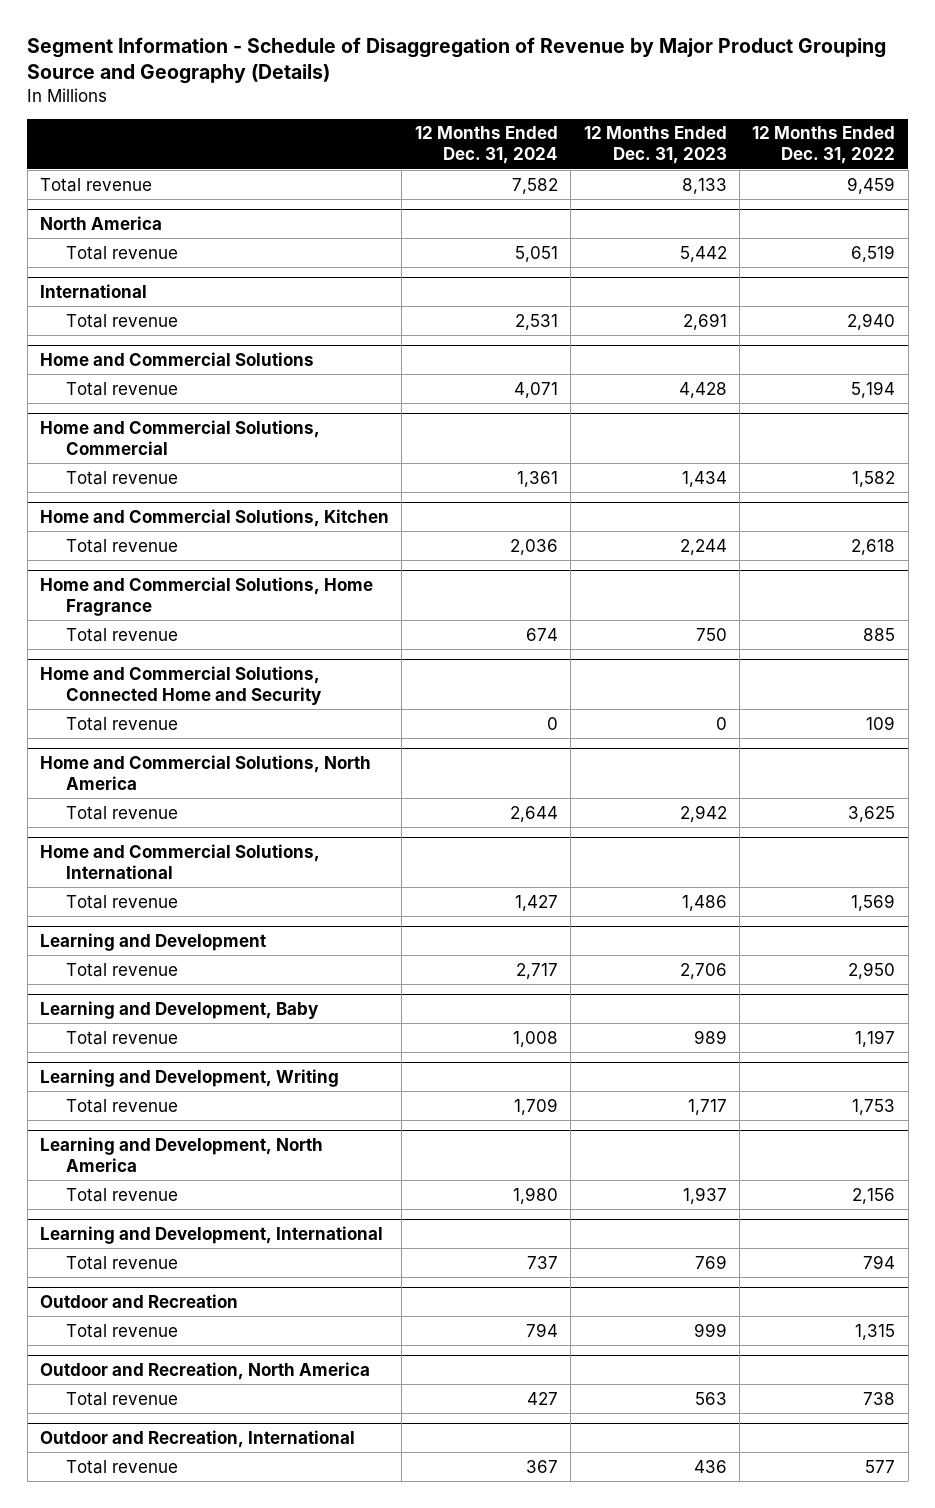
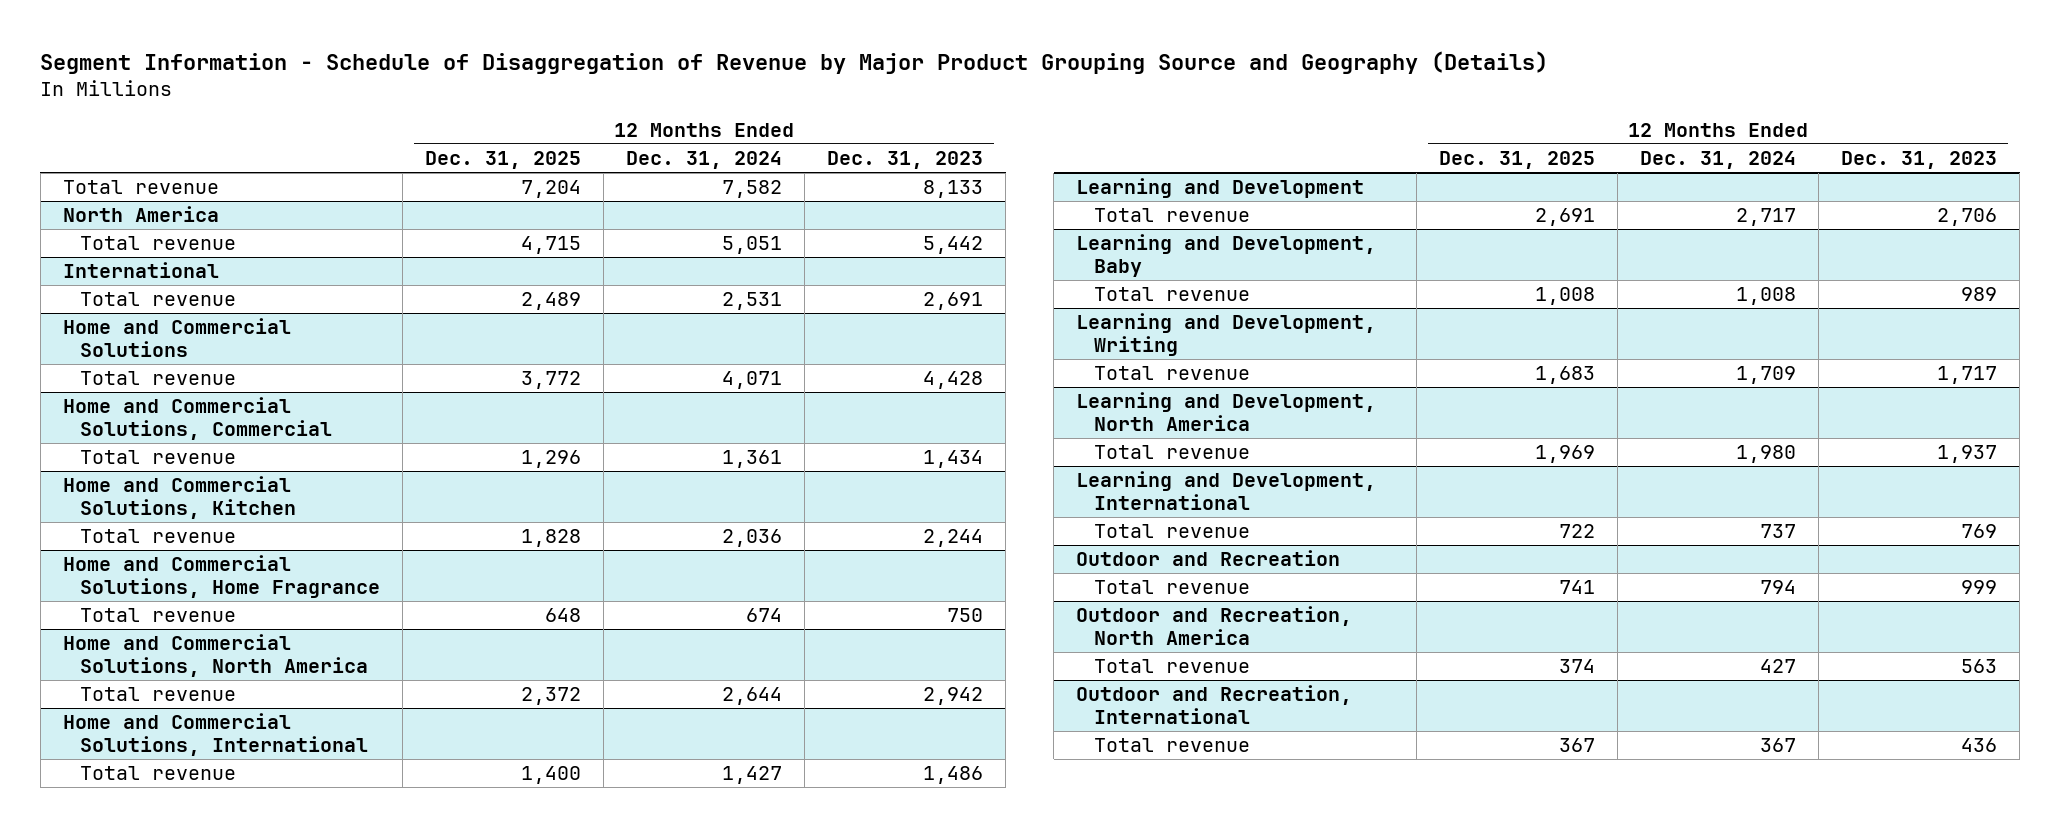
[752,126,896,165] 12 Months Ended Dec. 31, 2022 -> none
none -> [424,151,581,170] Dec. 31, 2025
[39,666,322,706] Home and Commercial Solutions, Connected Home and Security -> none
[66,716,179,731] Total revenue -> none

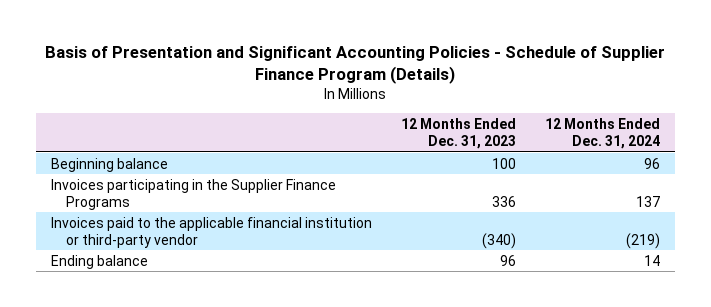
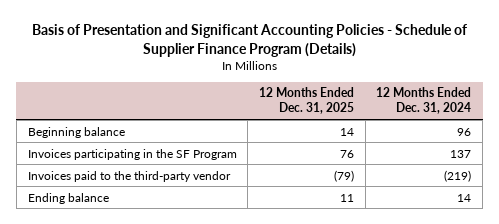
[400,118,516,150] 12 Months Ended Dec. 31, 2023 -> none
none -> [259,87,355,115] 12 Months Ended Dec. 31, 2025
[50,178,336,210] Invoices participating in the Supplier Finance Programs -> [27,148,237,160] Invoices participating in the SF Program
[50,216,372,248] Invoices paid to the applicable financial institution or third-party vendor -> [27,170,231,182] Invoices paid to the third-party vendor

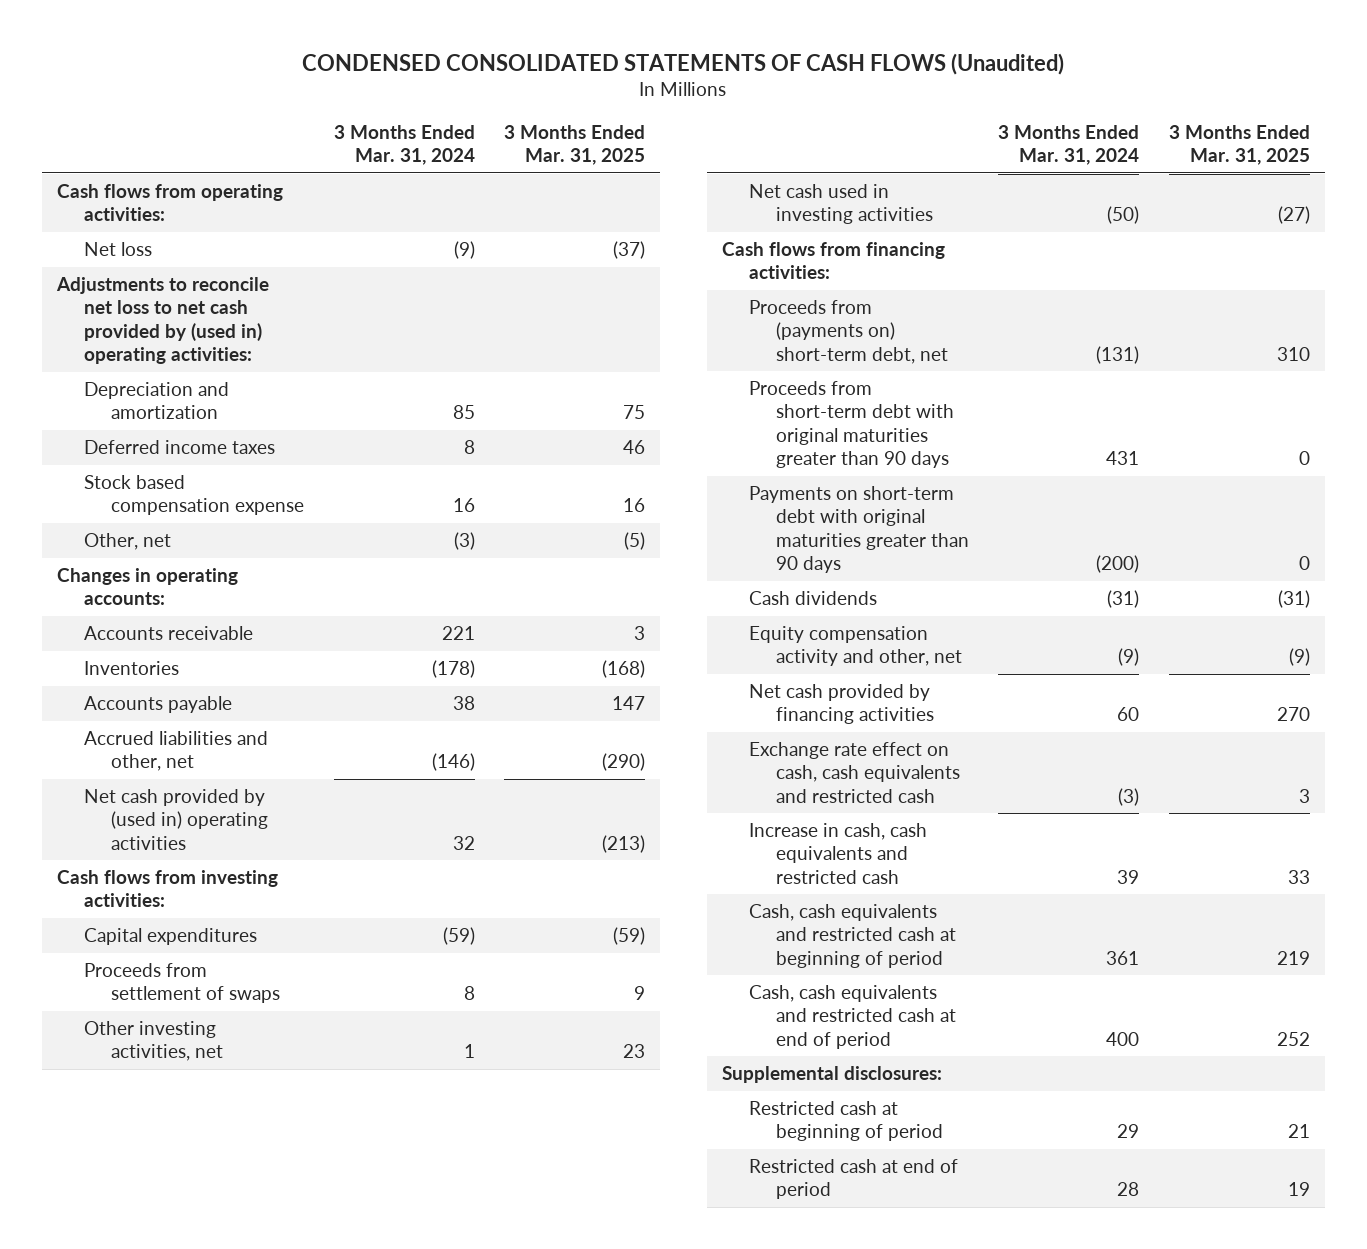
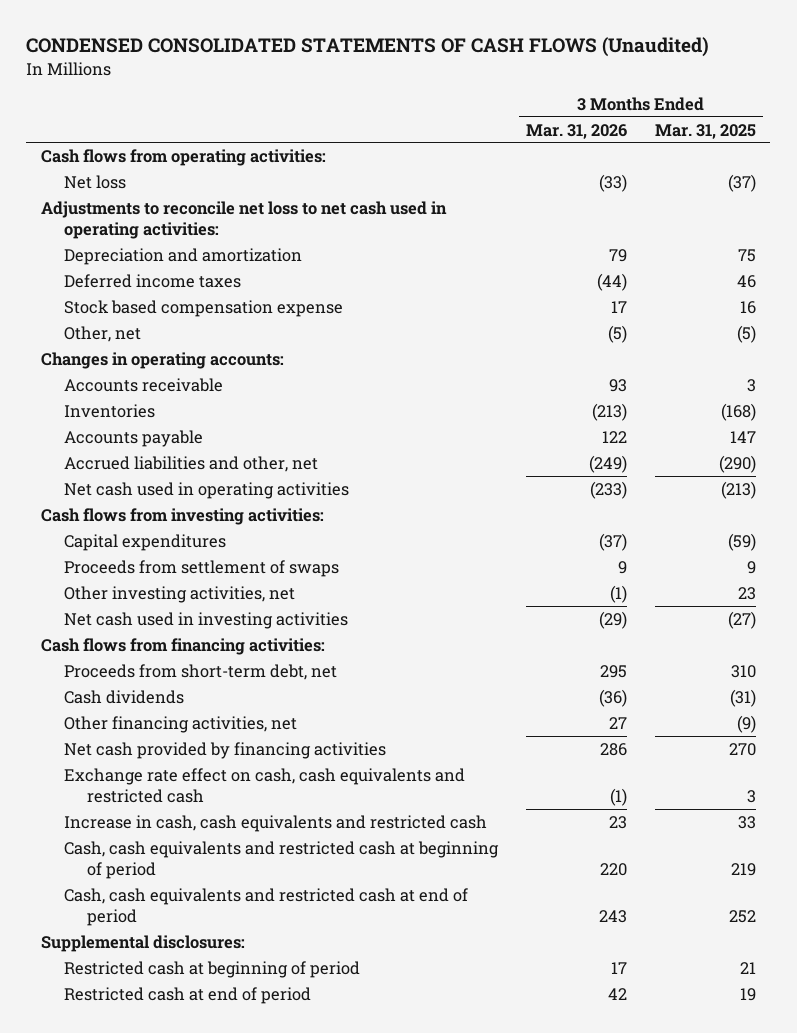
[333,124,475,166] 3 Months Ended Mar. 31, 2024 -> none
none -> [525,123,627,139] Mar. 31, 2026
[55,277,269,364] Adjustments to reconcile net loss to net cash provided by (used in) operating activities: -> [40,200,447,239] Adjustments to reconcile net loss to net cash used in operating activities:
[83,789,268,850] Net cash provided by (used in) operating activities -> [63,481,349,499] Net cash used in operating activities
[748,381,954,468] Proceeds from short-term debt with original maturities greater than 90 days -> none
[748,486,969,573] Payments on short-term debt with original maturities greater than 90 days -> none
[748,300,948,364] Proceeds from (payments on) short-term debt, net -> [63,663,337,680] Proceeds from short-term debt, net
[748,626,962,667] Equity compensation activity and other, net -> [63,715,297,733] Other financing activities, net

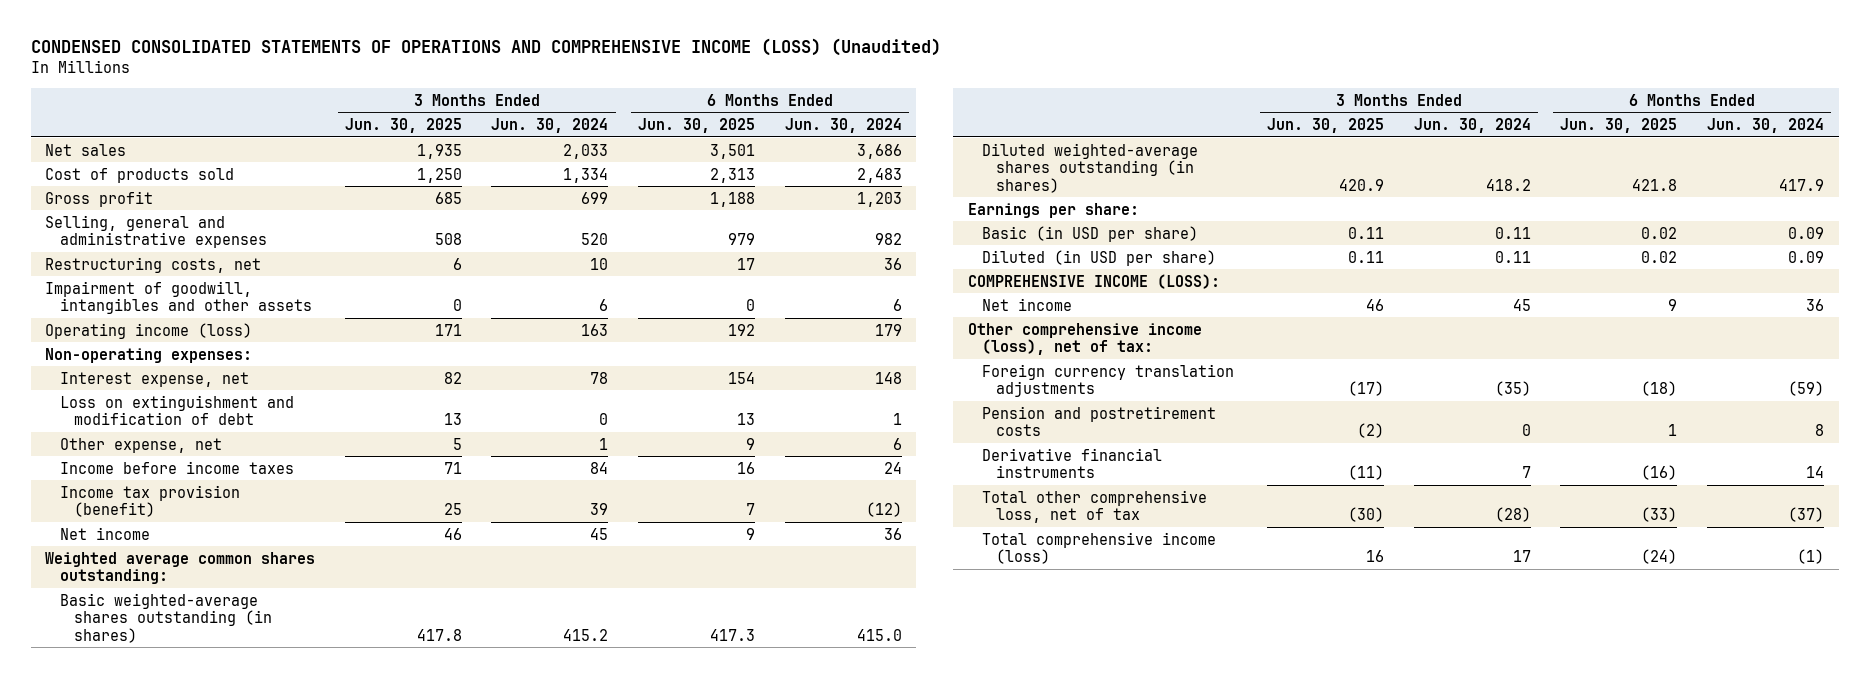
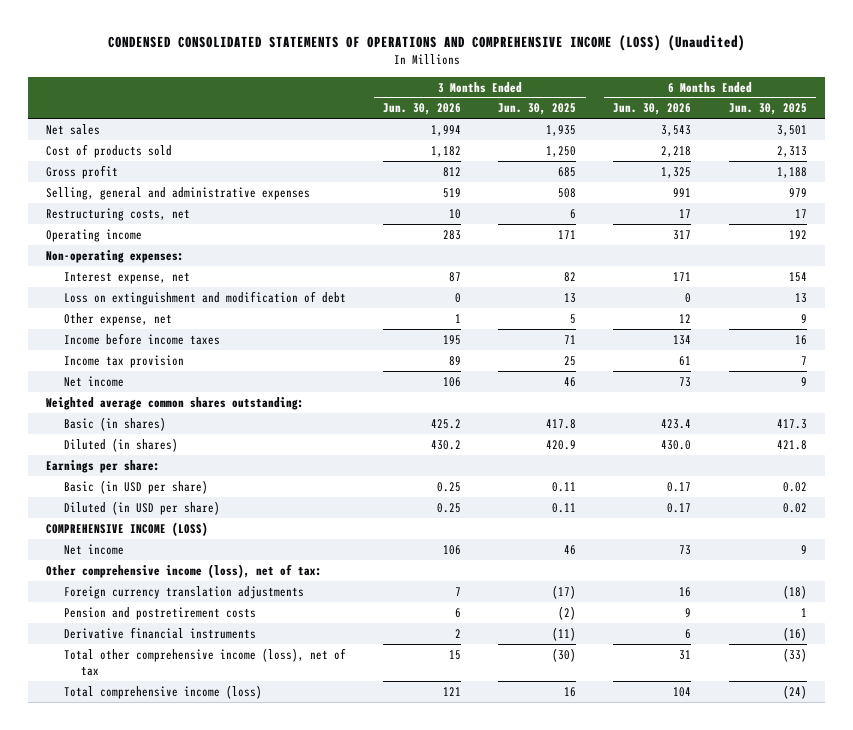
[491,117,609,133] Jun. 30, 2024 -> none
[784,117,902,133] Jun. 30, 2024 -> none
none -> [383,103,462,116] Jun. 30, 2026
none -> [613,103,692,116] Jun. 30, 2026
[45,280,312,315] Impairment of goodwill, intangibles and other assets -> none
[45,322,253,339] Operating income (loss) -> [46,228,143,242] Operating income
[59,484,240,518] Income tax provision (benefit) -> [63,354,184,368] Income tax provision
[59,592,272,643] Basic weighted-average shares outstanding (in shares) -> [63,416,166,431] Basic (in shares)
[982,142,1199,193] Diluted weighted-average shares outstanding (in shares) -> [63,437,178,452] Diluted (in shares)
[967,273,1220,289] COMPREHENSIVE INCOME (LOSS): -> [46,521,209,536] COMPREHENSIVE INCOME (LOSS)
[982,489,1208,524] Total other comprehensive loss, net of tax -> [63,647,346,676] Total other comprehensive income (loss), net of tax

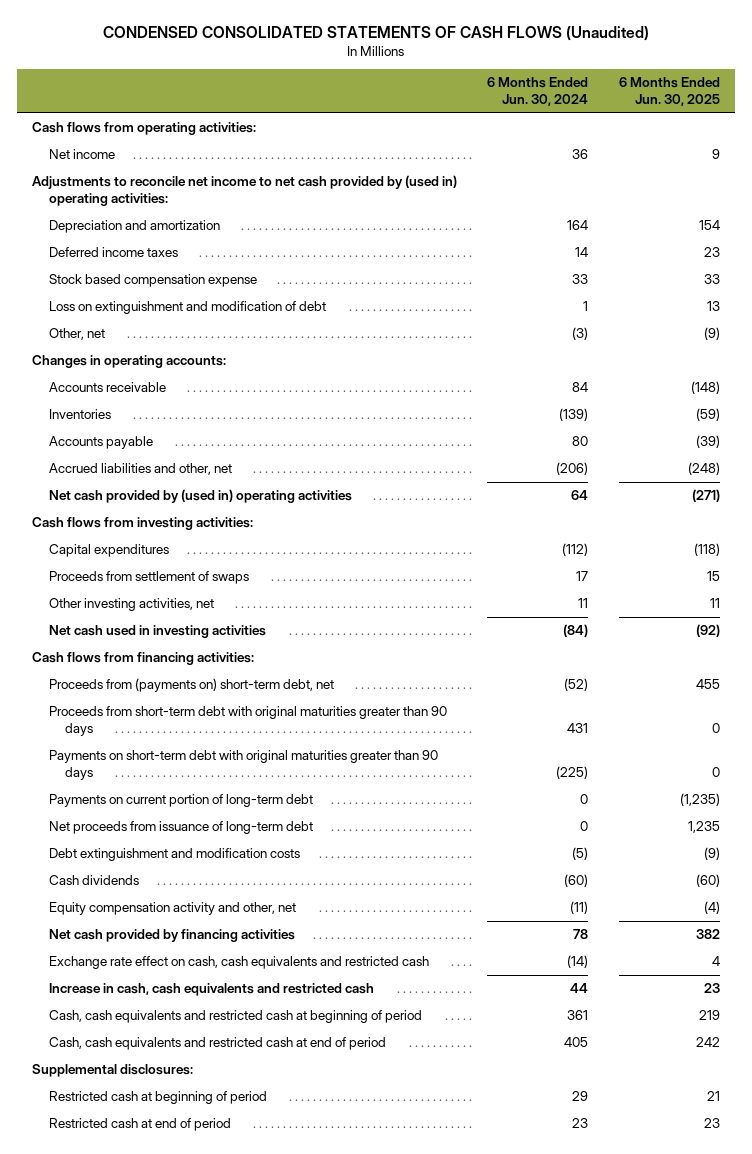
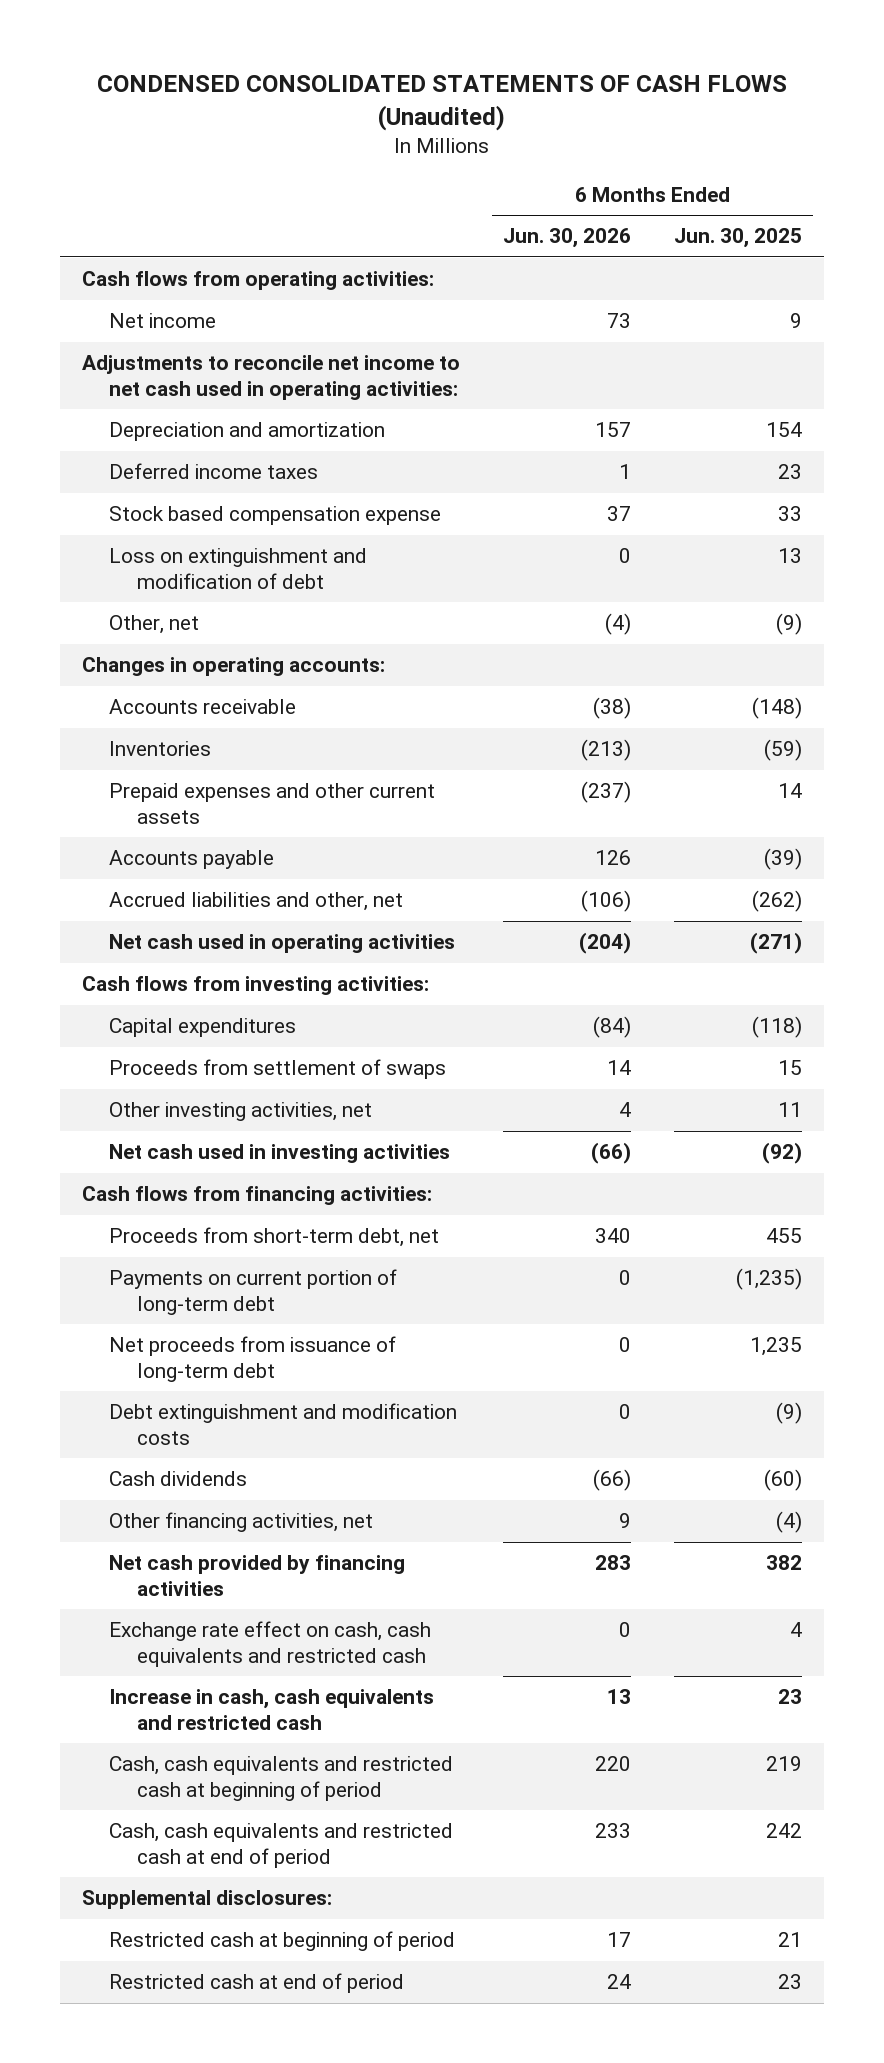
[487,77,589,107] 6 Months Ended Jun. 30, 2024 -> none
none -> [502,228,631,249] Jun. 30, 2026
[31,175,457,207] Adjustments to reconcile net income to net cash provided by (used in) operating activities: -> [81,355,460,400] Adjustments to reconcile net income to net cash used in operating activities:
none -> [109,783,436,824] Prepaid expenses and other current assets
[687,462,720,476] (248) -> [752,890,803,913] (262)
[48,489,352,504] Net cash provided by (used in) operating activities -> [109,934,456,954] Net cash used in operating activities
[48,706,447,737] Proceeds from short-term debt with original maturities greater than 90 days -> none
[48,750,438,781] Payments on short-term debt with original maturities greater than 90 days -> none
[48,678,334,693] Proceeds from (payments on) short-term debt, net -> [109,1227,440,1248] Proceeds from short-term debt, net
[48,902,296,916] Equity compensation activity and other, net -> [109,1512,374,1533] Other financing activities, net

